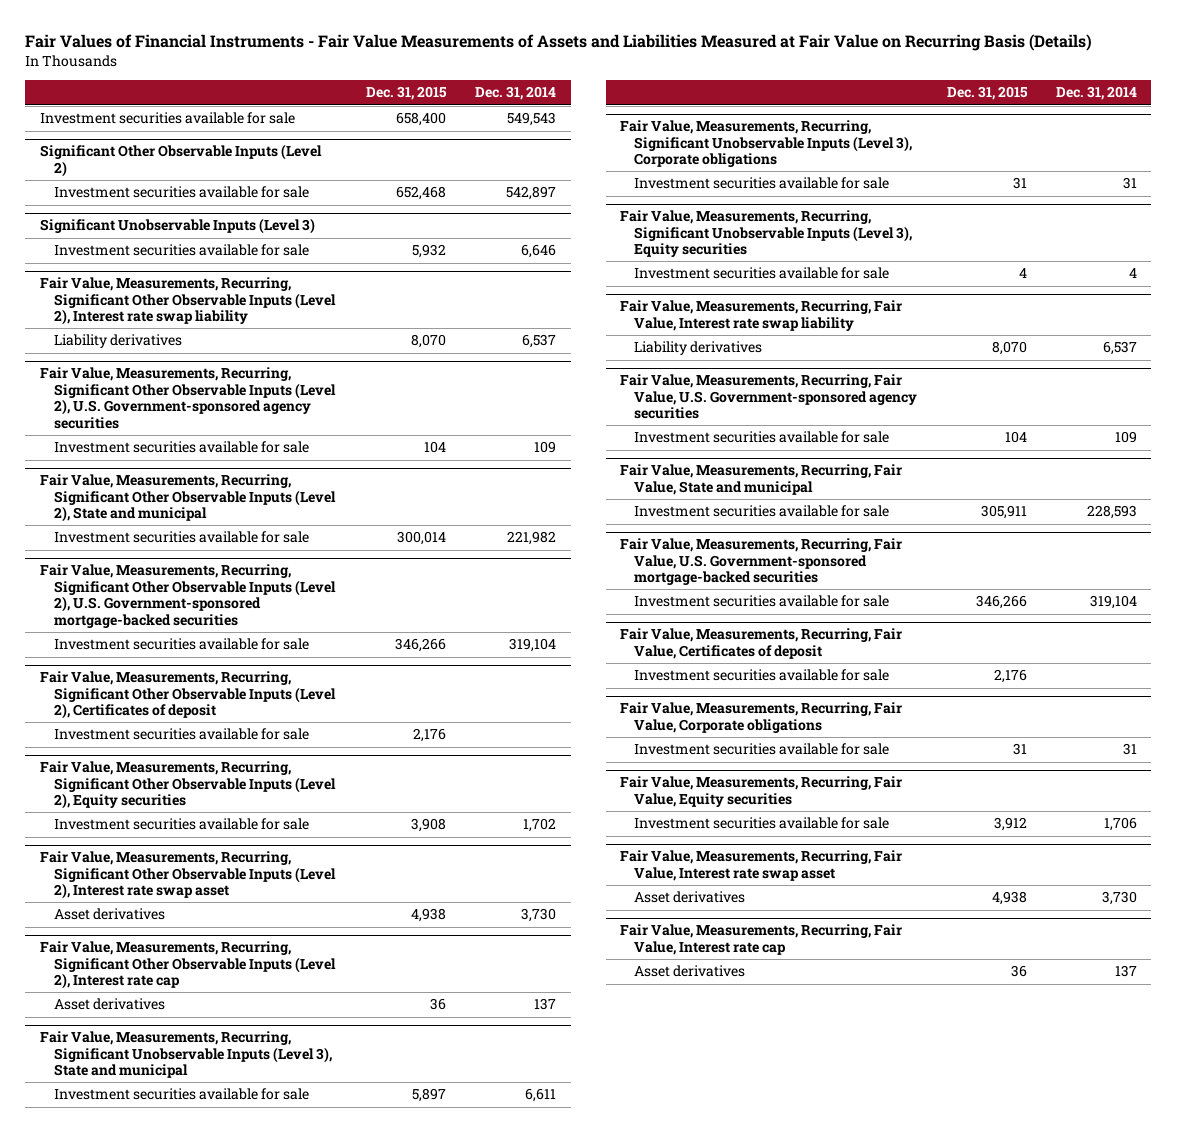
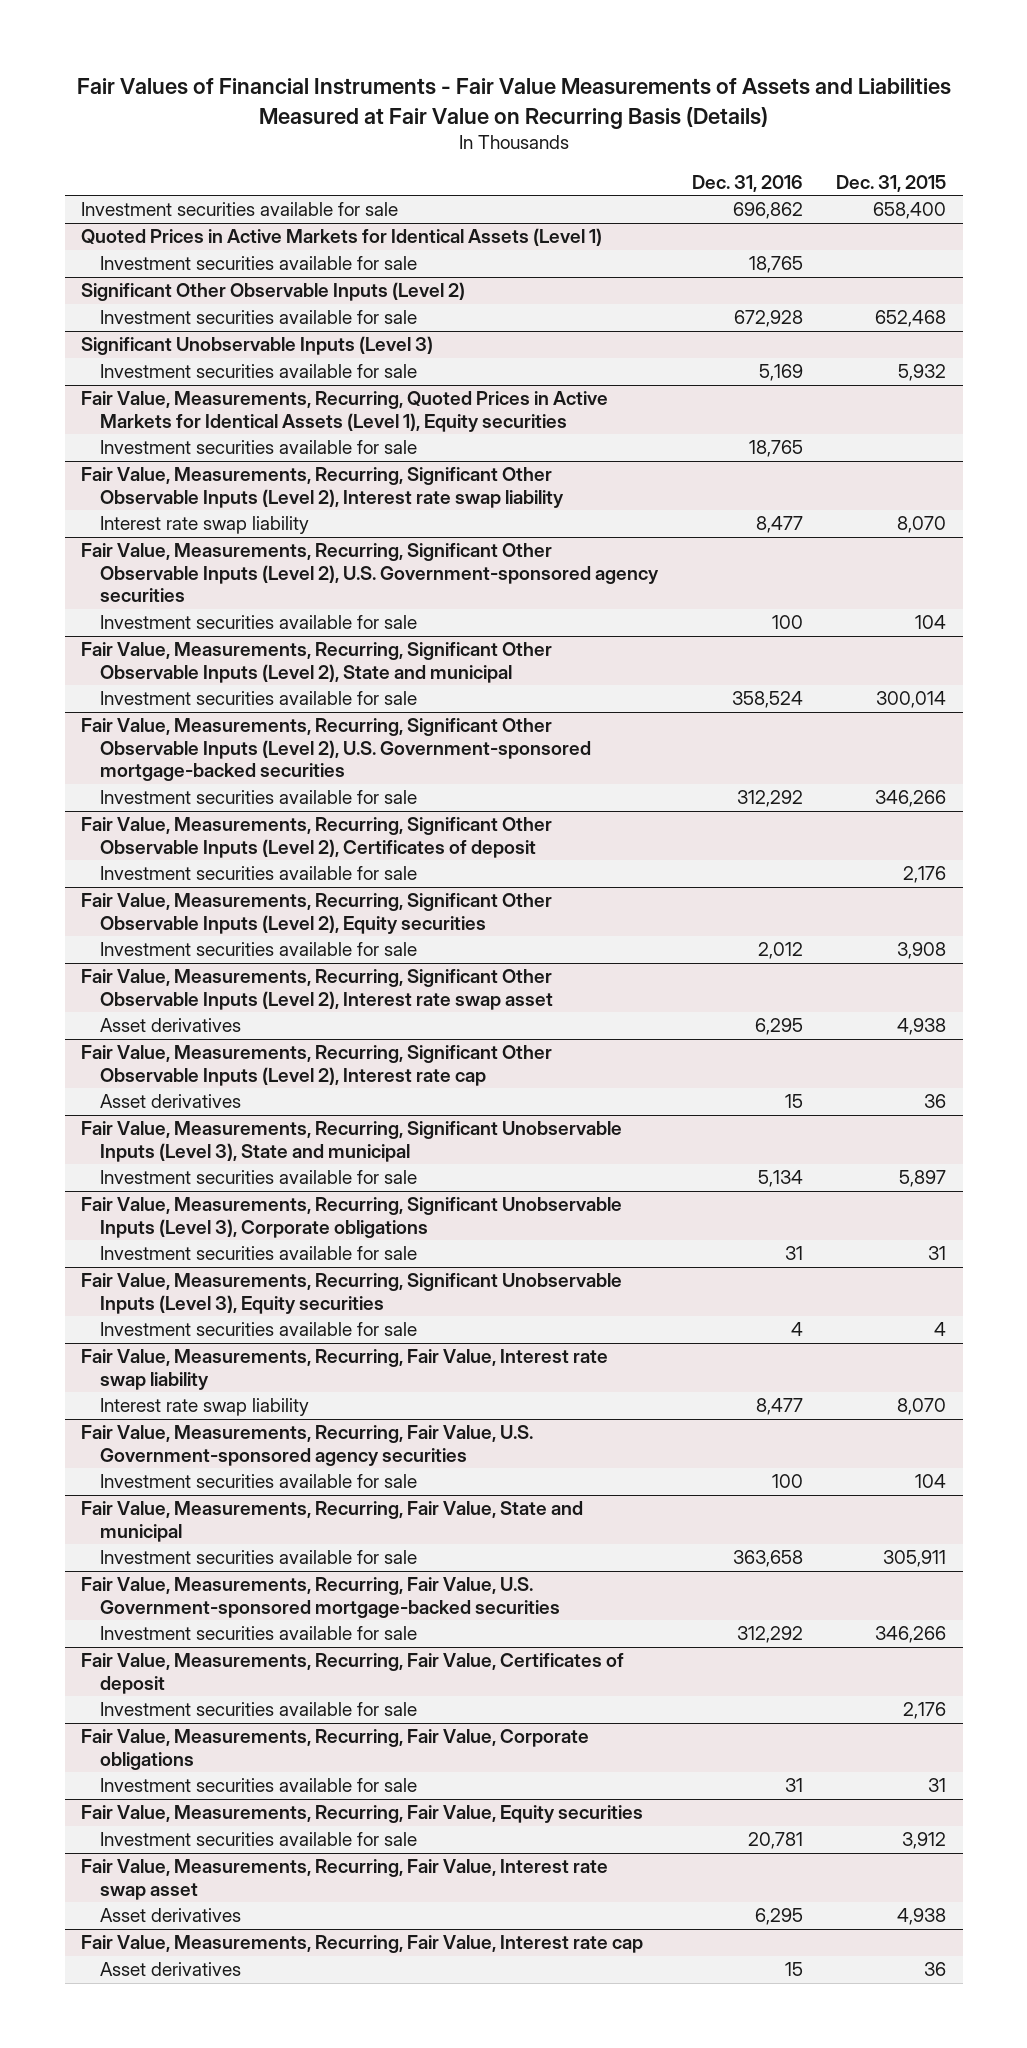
[475,86,557,101] Dec. 31, 2014 -> none
none -> [691,174,803,192] Dec. 31, 2016
none -> [81,228,603,247] Quoted Prices in Active Markets for Identical Assets (Level 1)
none -> [100,256,418,271] Investment securities available for sale
none -> [81,391,609,432] Fair Value, Measurements, Recurring, Quoted Prices in Active Markets for Identical Assets (Level 1), Equity securities
none -> [100,440,418,455] Investment securities available for sale
[54,334,183,349] Liability derivatives -> [100,516,310,535] Interest rate swap liability
[634,341,763,356] Liability derivatives -> [100,1398,310,1417] Interest rate swap liability

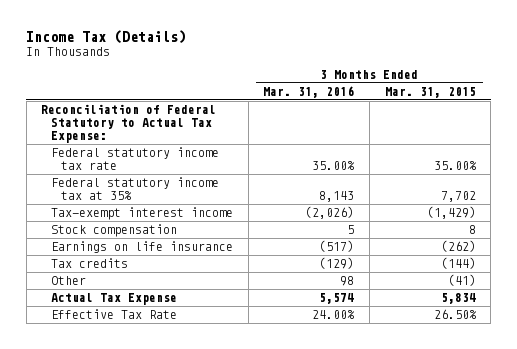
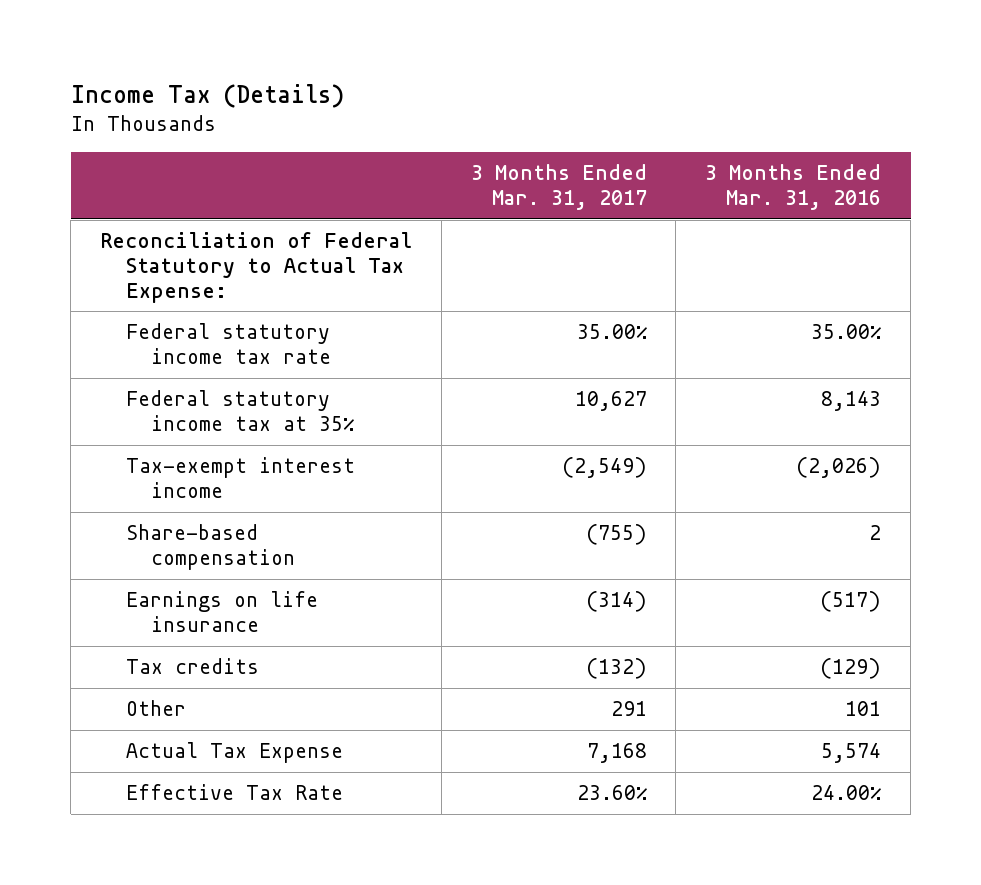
[384,86,476,98] Mar. 31, 2015 -> none
none -> [470,164,647,211] 3 Months Ended Mar. 31, 2017
[51,224,178,238] Stock compensation -> [125,523,296,570] Share-based compensation
[347,225,355,235] 5 -> [869,524,882,540] 2
[340,276,355,287] 98 -> [845,700,882,716] 101

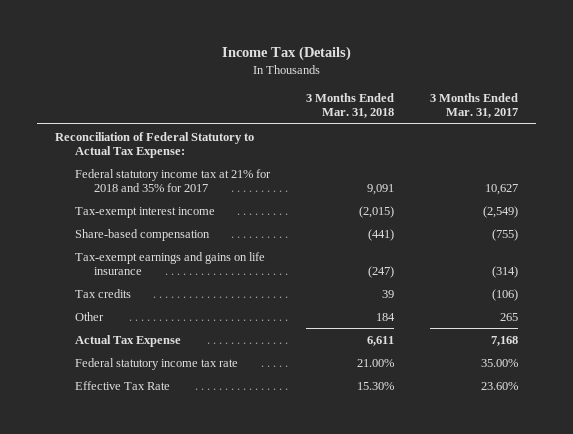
[705,164,882,211] 3 Months Ended Mar. 31, 2016 -> none
none -> [305,92,394,119] 3 Months Ended Mar. 31, 2018
[125,389,356,431] Federal statutory income tax at 35% -> [74,168,271,193] Federal statutory income tax at 21% for 2018 and 35% for 2017
[125,590,318,632] Earnings on life insurance -> [74,251,265,276] Tax-exempt earnings and gains on life insurance
[585,657,647,679] (132) -> [492,288,519,301] (106)
[610,700,647,716] 291 -> [500,312,519,321] 265
[125,322,332,364] Federal statutory income tax rate -> [74,357,238,370] Federal statutory income tax rate

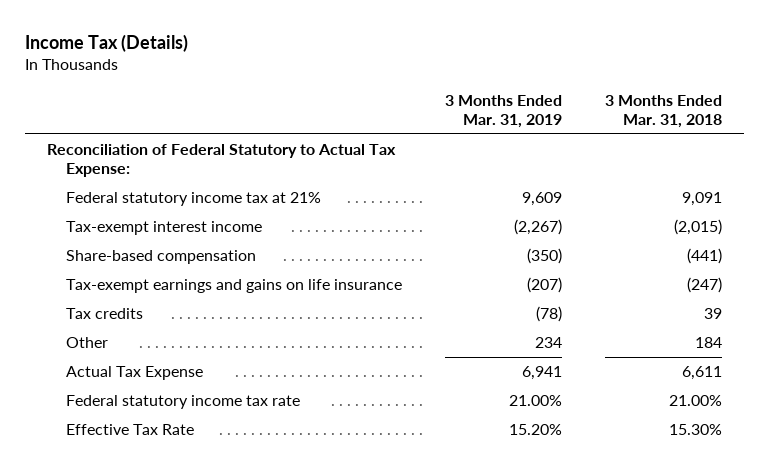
[430,92,519,119] 3 Months Ended Mar. 31, 2017 -> none
none -> [444,94,562,128] 3 Months Ended Mar. 31, 2019
[74,168,271,193] Federal statutory income tax at 21% for 2018 and 35% for 2017 -> [65,192,321,207] Federal statutory income tax at 21%

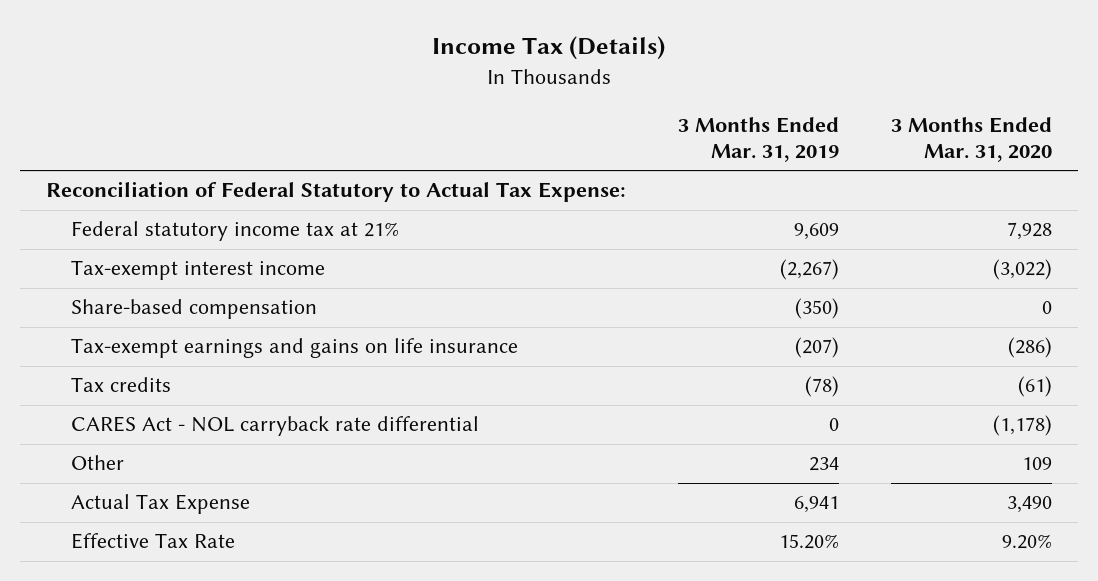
[605,94,723,128] 3 Months Ended Mar. 31, 2018 -> none
none -> [891,116,1053,162] 3 Months Ended Mar. 31, 2020
none -> [71,416,480,437] CARES Act - NOL carryback rate differential
[65,395,300,410] Federal statutory income tax rate -> none

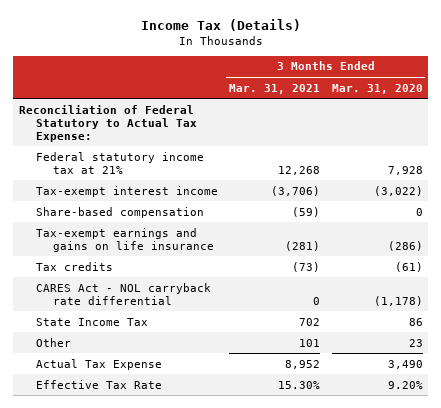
[678,116,840,162] 3 Months Ended Mar. 31, 2019 -> none
none -> [229,83,321,94] Mar. 31, 2021
none -> [35,317,148,326] State Income Tax
[1022,457,1053,471] 109 -> [408,338,423,347] 23

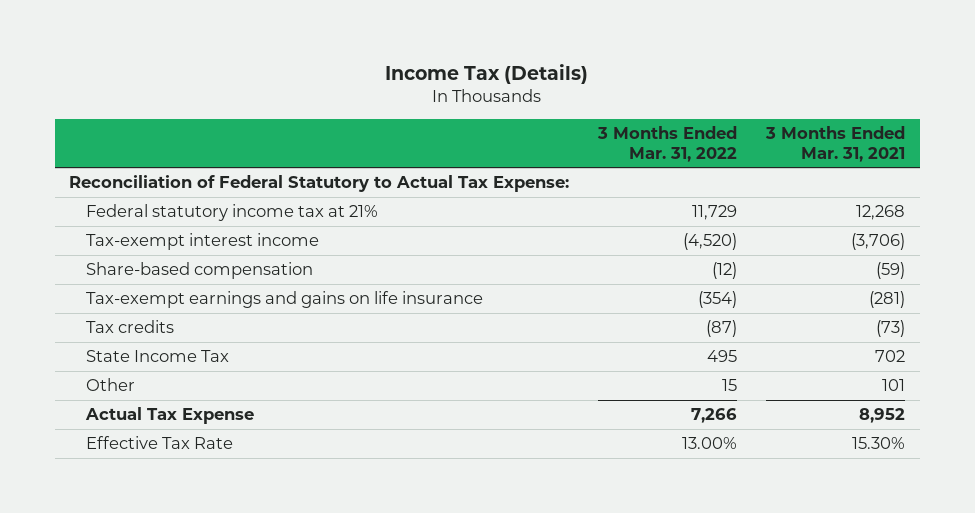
[331,83,423,94] Mar. 31, 2020 -> none
none -> [597,125,738,162] 3 Months Ended Mar. 31, 2022
[35,282,211,305] CARES Act - NOL carryback rate differential -> none

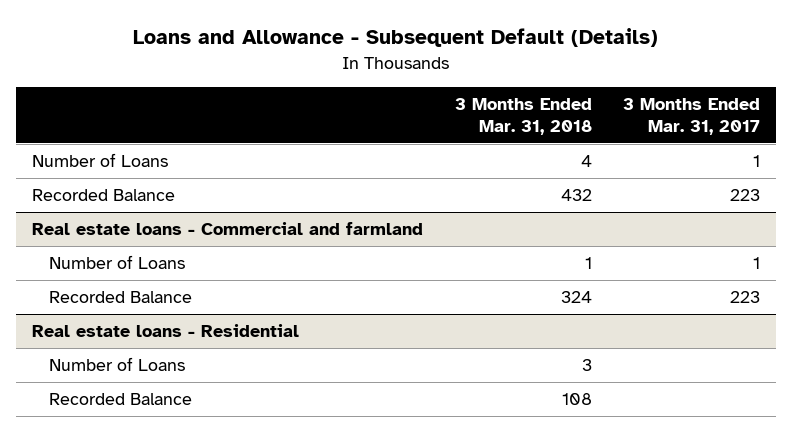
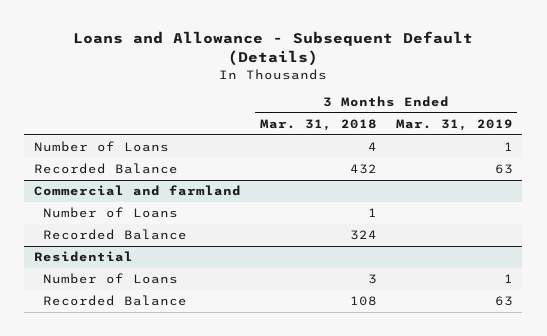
[623,97,761,135] 3 Months Ended Mar. 31, 2017 -> none
none -> [395,118,513,131] Mar. 31, 2019
[32,222,424,236] Real estate loans - Commercial and farmland -> [33,185,241,197] Commercial and farmland
[32,324,300,338] Real estate loans - Residential -> [33,251,133,263] Residential

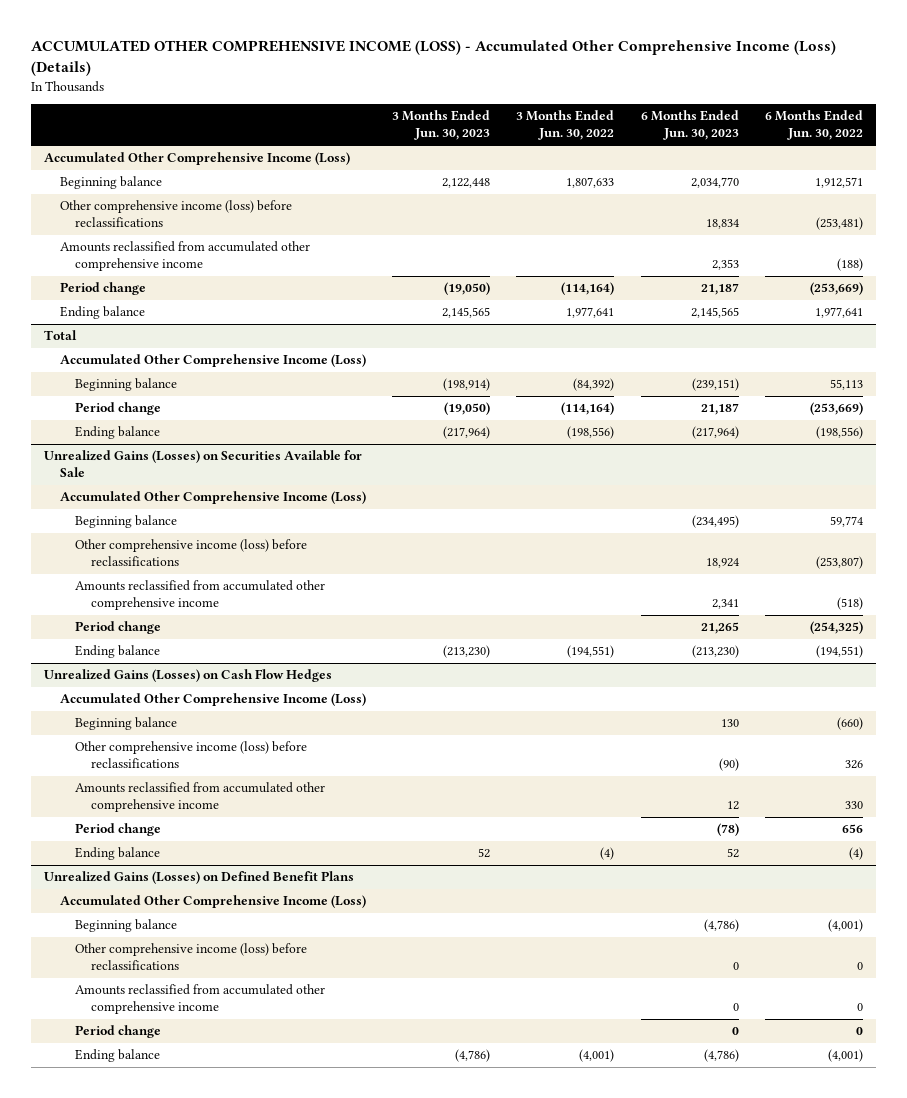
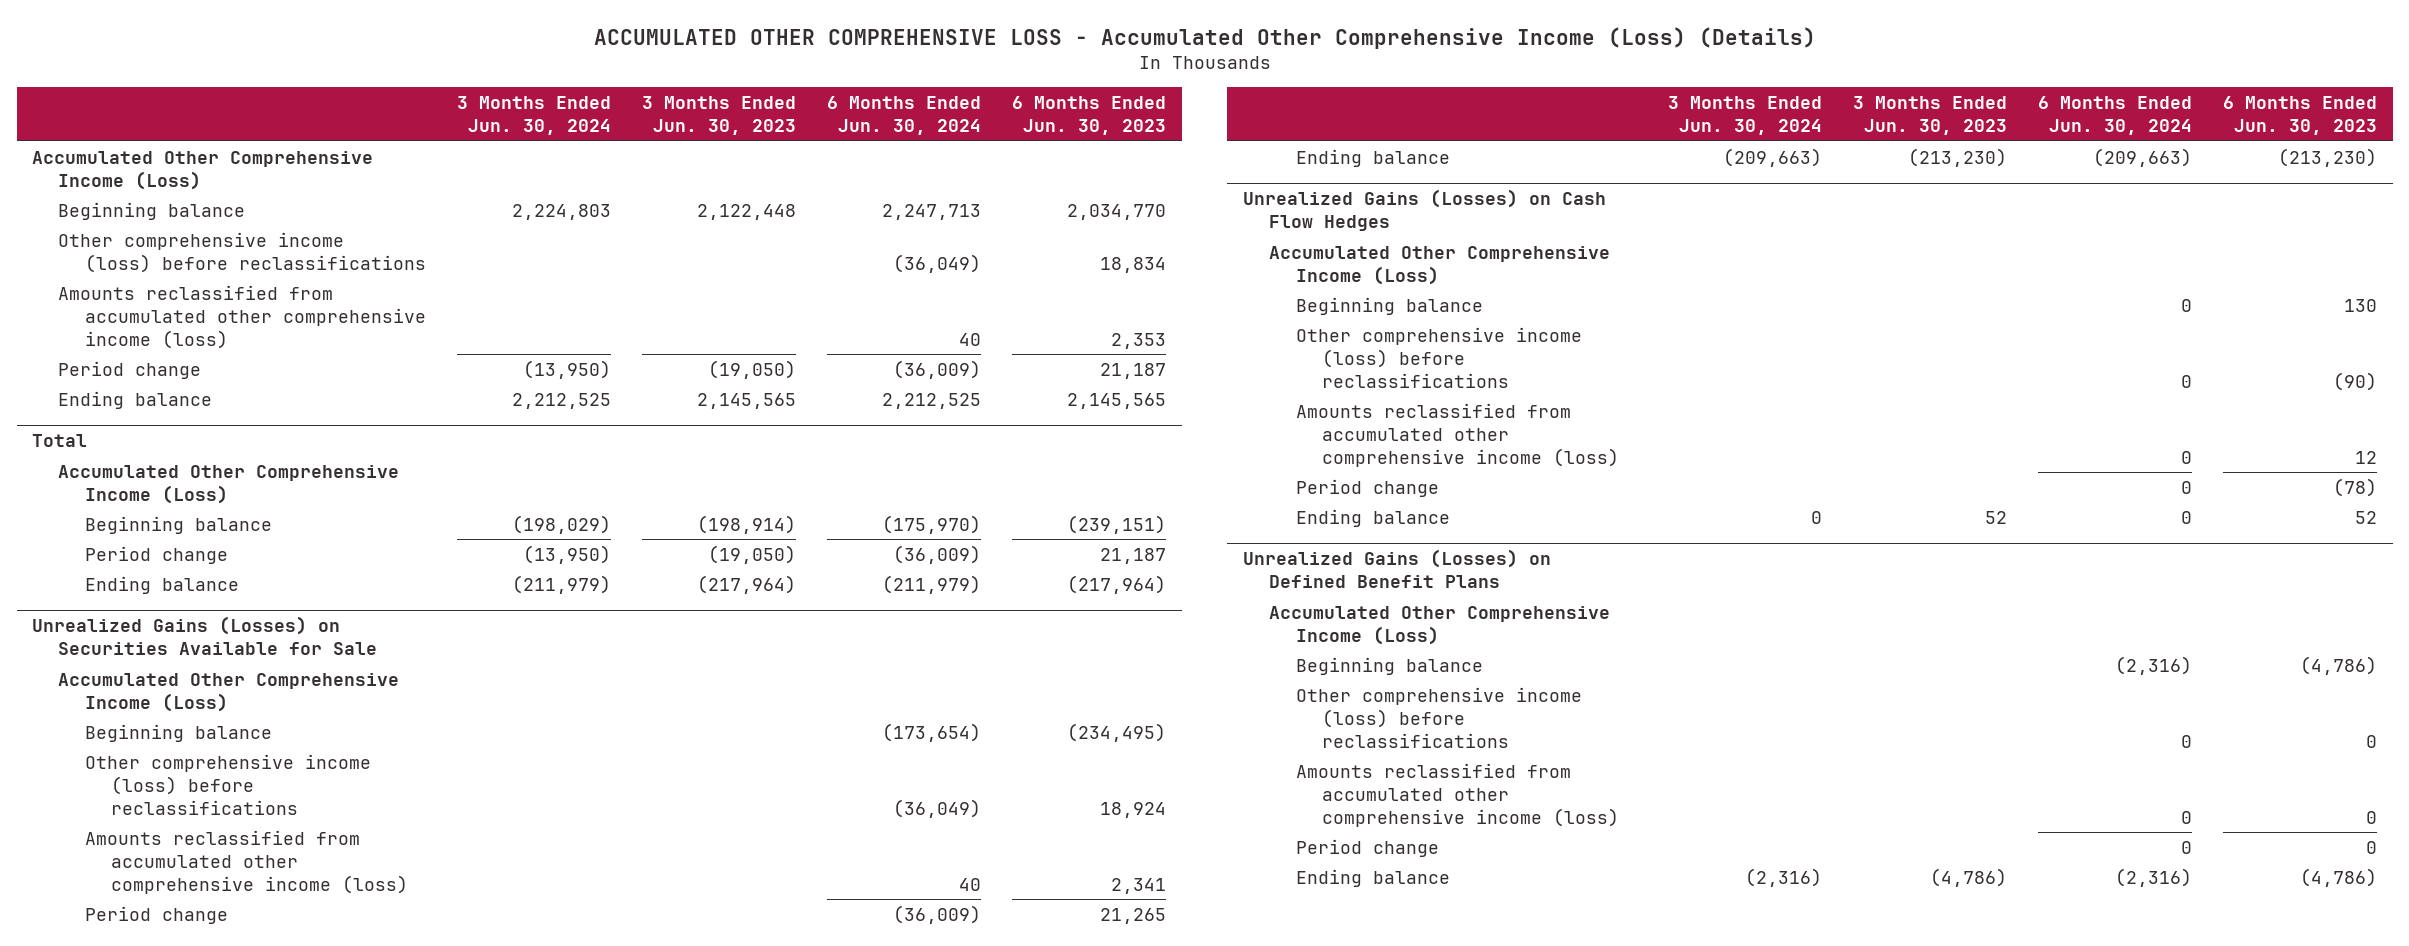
[30,40,836,77] ACCUMULATED OTHER COMPREHENSIVE INCOME (LOSS) - Accumulated Other Comprehensive Income (Loss) (Details) -> [593,26,1816,49] ACCUMULATED OTHER COMPREHENSIVE LOSS - Accumulated Other Comprehensive Income (Loss) (Details)
[516,110,615,141] 3 Months Ended Jun. 30, 2022 -> none
[764,110,863,141] 6 Months Ended Jun. 30, 2022 -> none
none -> [456,96,611,136] 3 Months Ended Jun. 30, 2024
none -> [827,96,982,136] 6 Months Ended Jun. 30, 2024
[59,241,310,272] Amounts reclassified from accumulated other comprehensive income -> [58,284,426,349] Amounts reclassified from accumulated other comprehensive income (loss)
[75,580,326,611] Amounts reclassified from accumulated other comprehensive income -> [84,829,409,894] Amounts reclassified from accumulated other comprehensive income (loss)
[75,782,326,813] Amounts reclassified from accumulated other comprehensive income -> [1295,402,1620,467] Amounts reclassified from accumulated other comprehensive income (loss)
[75,984,326,1015] Amounts reclassified from accumulated other comprehensive income -> [1295,762,1620,827] Amounts reclassified from accumulated other comprehensive income (loss)

